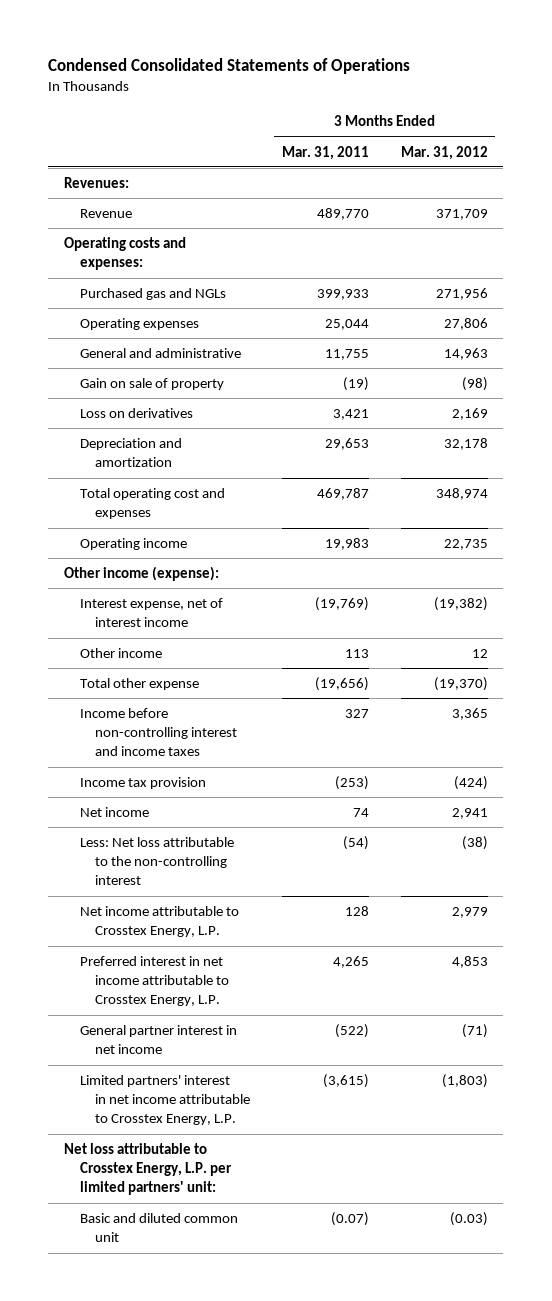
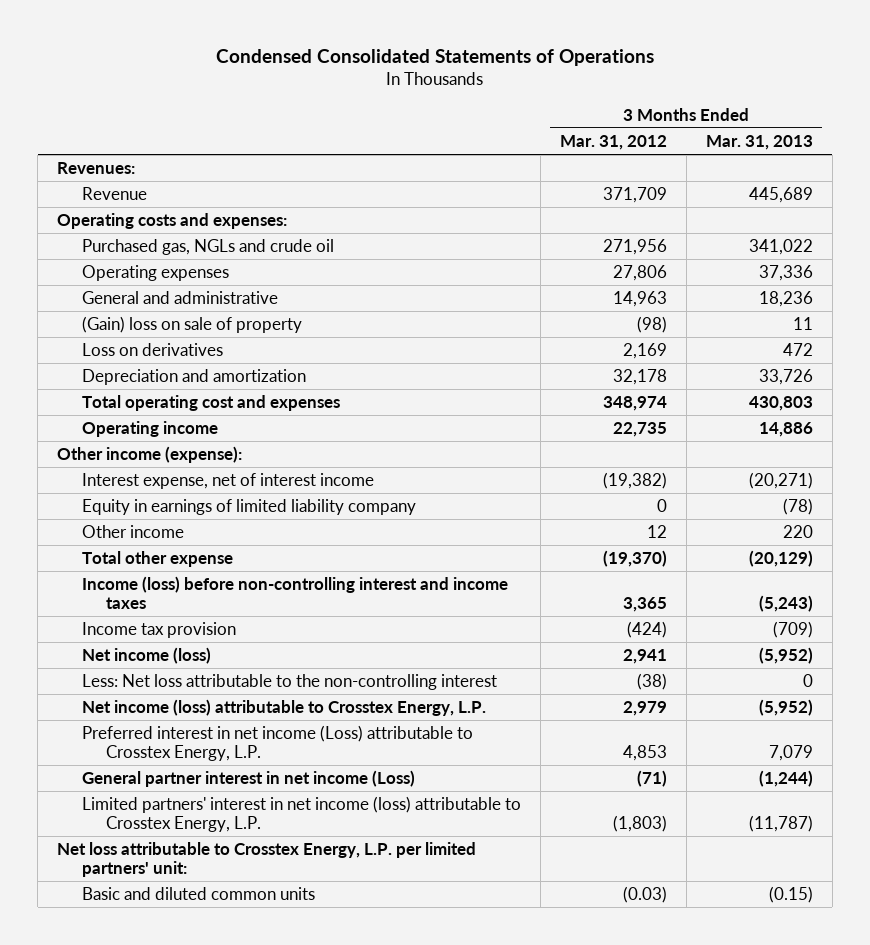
[281,145,369,160] Mar. 31, 2011 -> none
none -> [705,134,813,150] Mar. 31, 2013
[79,287,226,300] Purchased gas and NGLs -> [81,239,334,256] Purchased gas, NGLs and crude oil
[79,377,224,390] Gain on sale of property -> [81,316,302,334] (Gain) loss on sale of property
none -> [81,499,416,516] Equity in earnings of limited liability company
[79,707,238,757] Income before non-controlling interest and income taxes -> [81,576,508,610] Income (loss) before non-controlling interest and income taxes
[79,806,149,817] Net income -> [81,647,211,665] Net income (loss)
[79,905,239,938] Net income attributable to Crosstex Energy, L.P. -> [81,699,486,717] Net income (loss) attributable to Crosstex Energy, L.P.
[79,955,230,1007] Preferred interest in net income attributable to Crosstex Energy, L.P. -> [81,725,473,762] Preferred interest in net income (Loss) attributable to Crosstex Energy, L.P.
[79,1024,237,1055] General partner interest in net income -> [81,770,415,788] General partner interest in net income (Loss)
[79,1074,251,1126] Limited partners' interest in net income attributable to Crosstex Energy, L.P. -> [81,796,521,833] Limited partners' interest in net income (loss) attributable to Crosstex Energy, L.P.
[79,1212,238,1243] Basic and diluted common unit -> [81,887,315,901] Basic and diluted common units

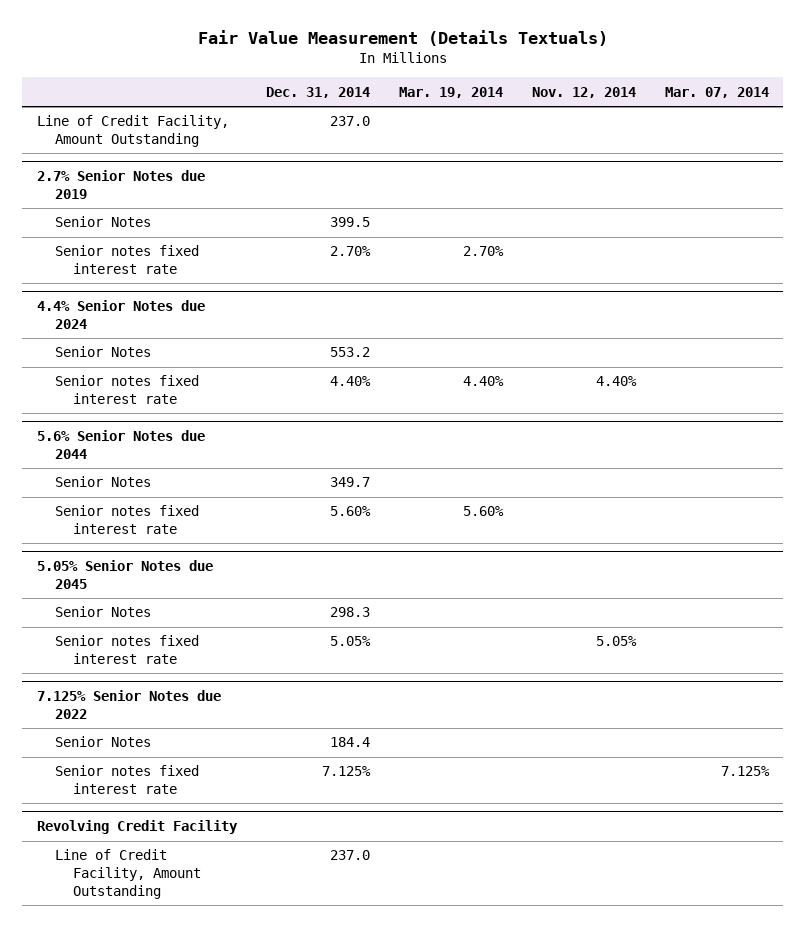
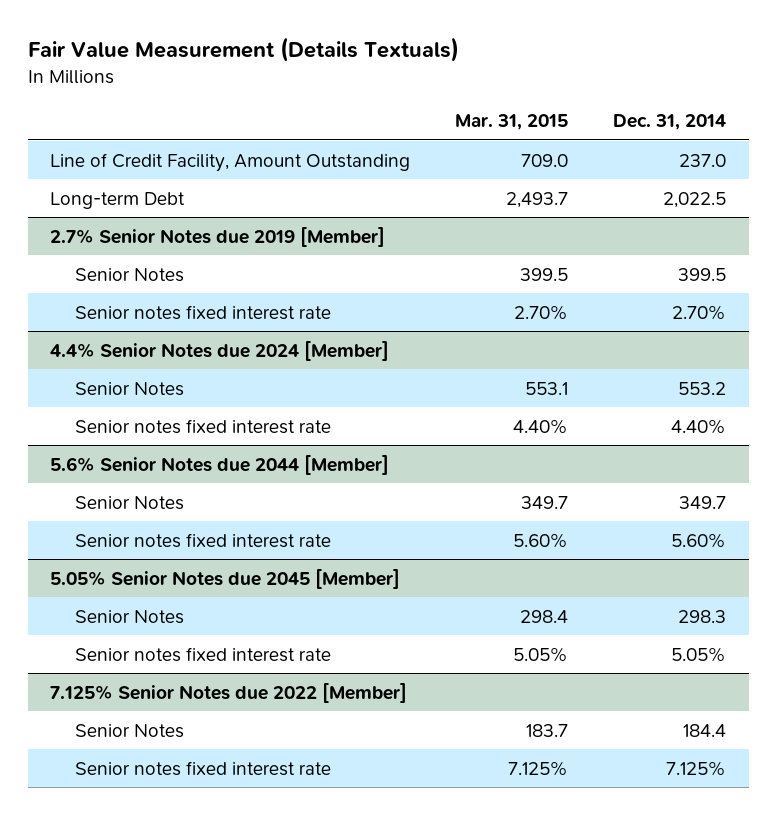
[398,86,503,98] Mar. 19, 2014 -> none
[531,86,636,98] Nov. 12, 2014 -> none
[664,86,769,98] Mar. 07, 2014 -> none
none -> [455,114,569,131] Mar. 31, 2015
none -> [50,191,186,209] Long-term Debt
[36,170,205,200] 2.7% Senior Notes due 2019 -> [50,226,386,247] 2.7% Senior Notes due 2019 [Member]
[36,300,205,330] 4.4% Senior Notes due 2024 -> [50,340,390,361] 4.4% Senior Notes due 2024 [Member]
[36,430,205,460] 5.6% Senior Notes due 2044 -> [50,454,390,475] 5.6% Senior Notes due 2044 [Member]
[36,560,213,590] 5.05% Senior Notes due 2045 -> [50,568,401,589] 5.05% Senior Notes due 2045 [Member]
[36,690,221,720] 7.125% Senior Notes due 2022 -> [50,682,408,703] 7.125% Senior Notes due 2022 [Member]
[36,820,238,835] Revolving Credit Facility -> none
[54,849,201,900] Line of Credit Facility, Amount Outstanding -> none

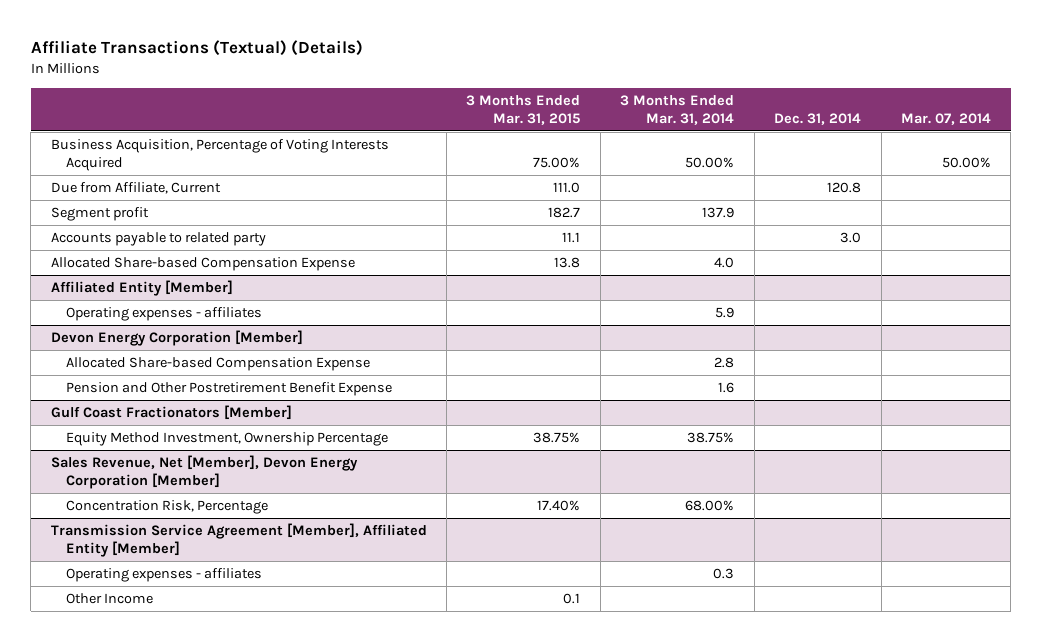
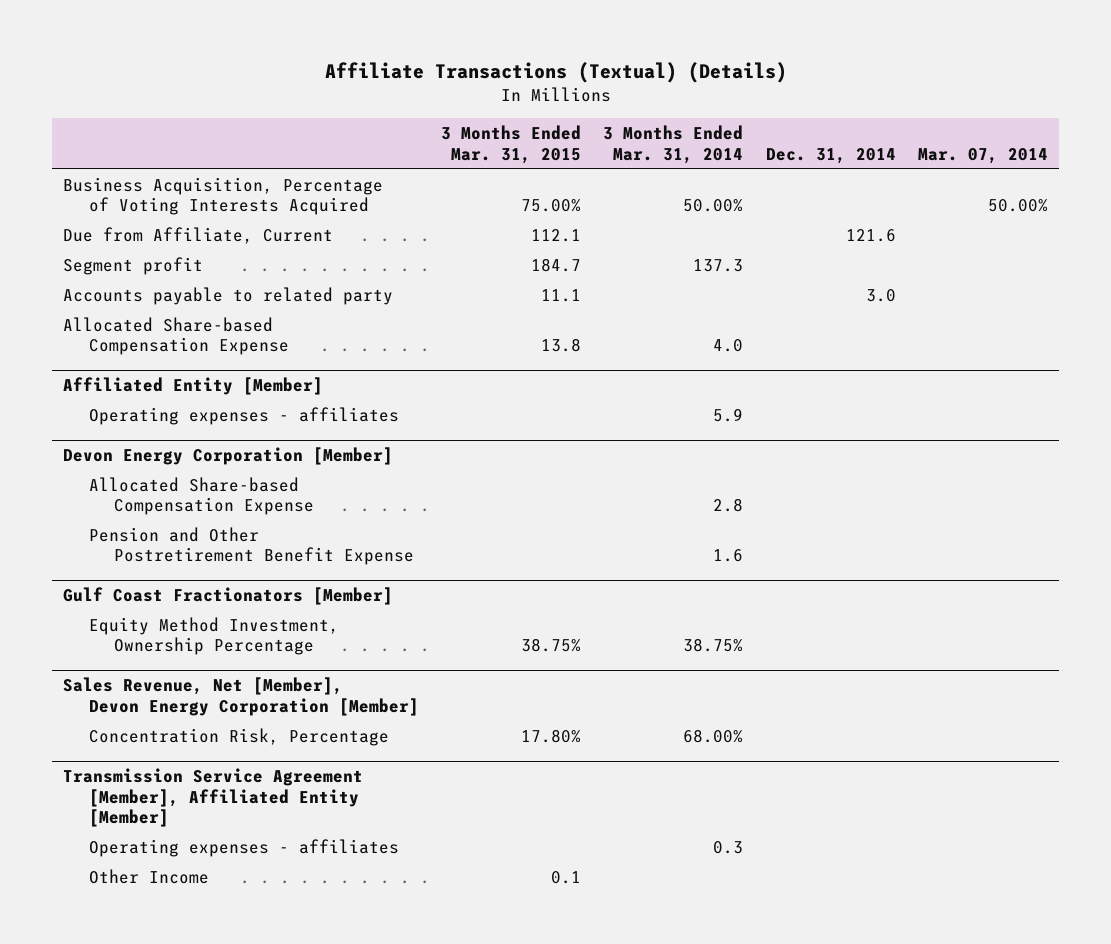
[553,182,581,194] 111.0 -> [530,228,581,242] 112.1
[827,182,862,194] 120.8 -> [845,228,896,242] 121.6
[548,207,581,219] 182.7 -> [530,257,581,272] 184.7
[702,207,735,219] 137.9 -> [693,258,744,272] 137.3
[537,500,581,512] 17.40% -> [520,728,581,743] 17.80%

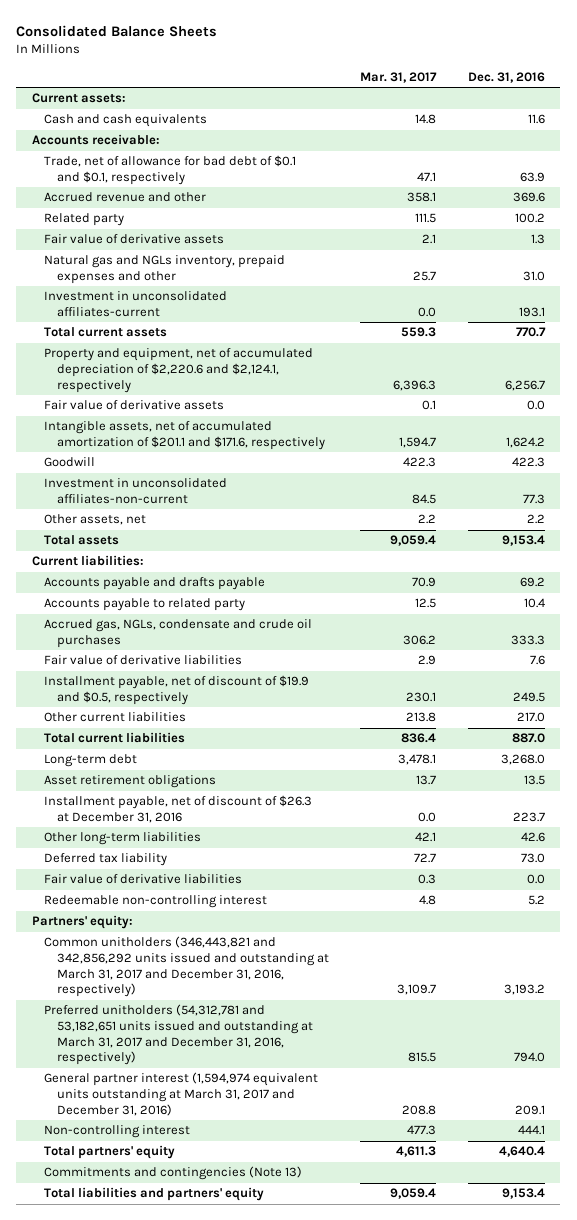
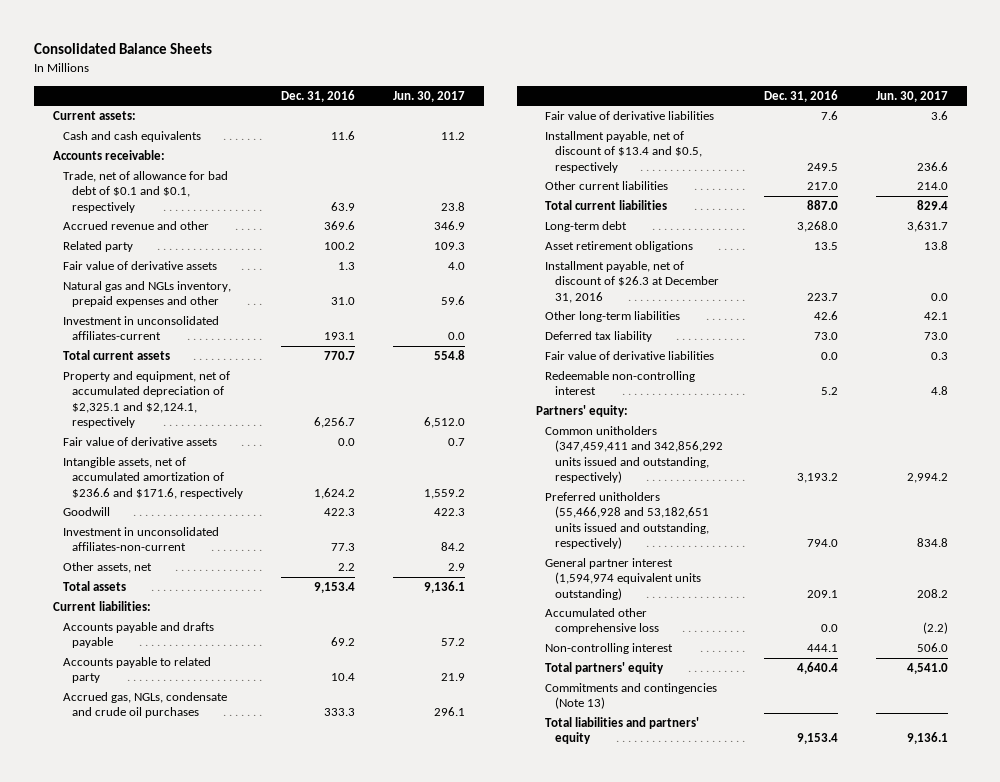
[360,71,438,83] Mar. 31, 2017 -> none
none -> [392,90,465,102] Jun. 30, 2017
[44,348,314,393] Property and equipment, net of accumulated depreciation of $2,220.6 and $2,124.1, respectively -> [62,371,230,428] Property and equipment, net of accumulated depreciation of $2,325.1 and $2,124.1, respectively
[44,421,325,451] Intangible assets, net of accumulated amortization of $201.1 and $171.6, respectively -> [62,457,244,499] Intangible assets, net of accumulated amortization of $236.6 and $171.6, respectively
[44,675,310,706] Installment payable, net of discount of $19.9 and $0.5, respectively -> [545,131,703,173] Installment payable, net of discount of $13.4 and $0.5, respectively
[44,936,329,998] Common unitholders (346,443,821 and 342,856,292 units issued and outstanding at March 31, 2017 and December 31, 2016, respectively) -> [545,426,724,483] Common unitholders (347,459,411 and 342,856,292 units issued and outstanding, respectively)
[44,1004,313,1066] Preferred unitholders (54,312,781 and 53,182,651 units issued and outstanding at March 31, 2017 and December 31, 2016, respectively) -> [545,492,710,549] Preferred unitholders (55,466,928 and 53,182,651 units issued and outstanding, respectively)
[44,1072,319,1116] General partner interest (1,594,974 equivalent units outstanding at March 31, 2017 and December 31, 2016) -> [545,558,702,600] General partner interest (1,594,974 equivalent units outstanding)
none -> [545,608,660,635] Accumulated other comprehensive loss

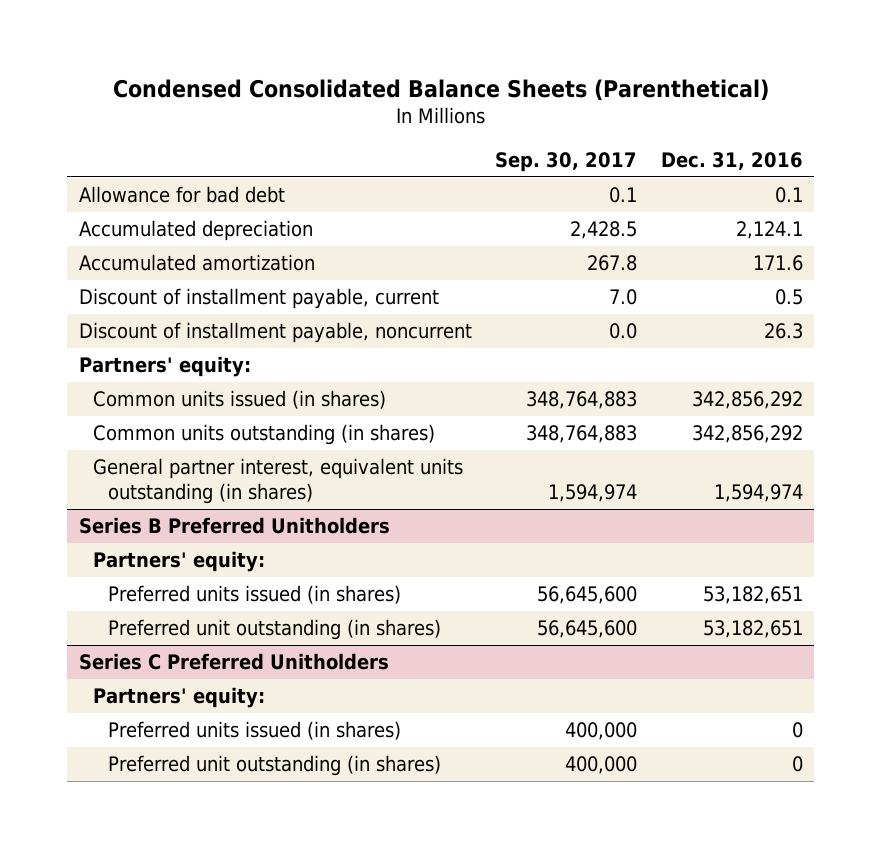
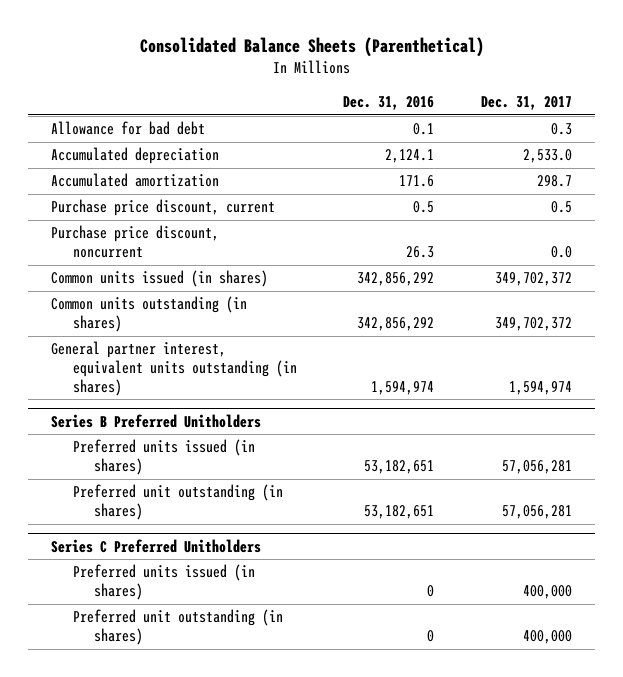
[112,78,769,101] Condensed Consolidated Balance Sheets (Parenthetical) -> [139,37,484,58] Consolidated Balance Sheets (Parenthetical)
[495,151,638,172] Sep. 30, 2017 -> none
none -> [481,96,573,111] Dec. 31, 2017
[78,356,251,378] Partners' equity: -> none
[78,288,439,310] Discount of installment payable, current -> [51,199,276,217] Purchase price discount, current
[78,322,472,344] Discount of installment payable, noncurrent -> [51,225,220,259] Purchase price discount, noncurrent
[93,551,266,573] Partners' equity: -> none
[93,687,266,709] Partners' equity: -> none

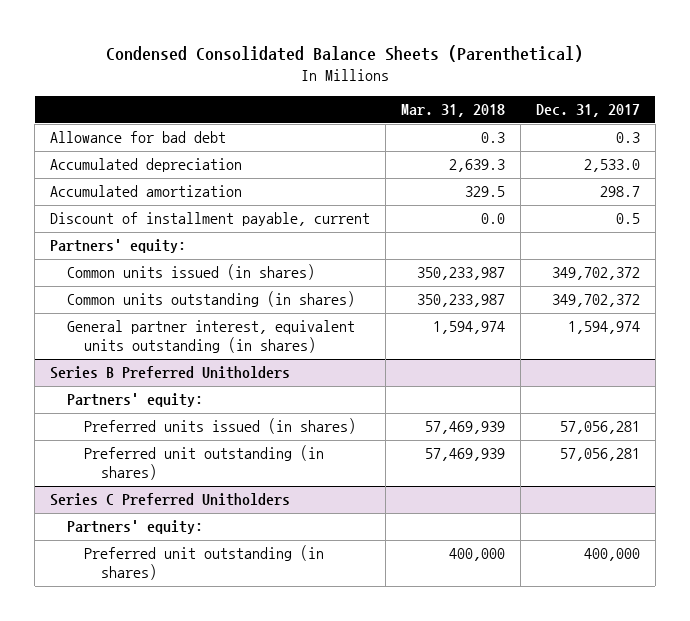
[139,37,484,58] Consolidated Balance Sheets (Parenthetical) -> [106,45,584,63] Condensed Consolidated Balance Sheets (Parenthetical)
[343,96,435,111] Dec. 31, 2016 -> none
none -> [401,104,506,118] Mar. 31, 2018
[51,225,220,259] Purchase price discount, noncurrent -> none
[51,199,276,217] Purchase price discount, current -> [50,212,371,227] Discount of installment payable, current
none -> [50,239,187,254] Partners' equity:
none -> [67,393,204,408] Partners' equity:
[72,564,255,601] Preferred units issued (in shares) -> none
none -> [67,520,204,535] Partners' equity:

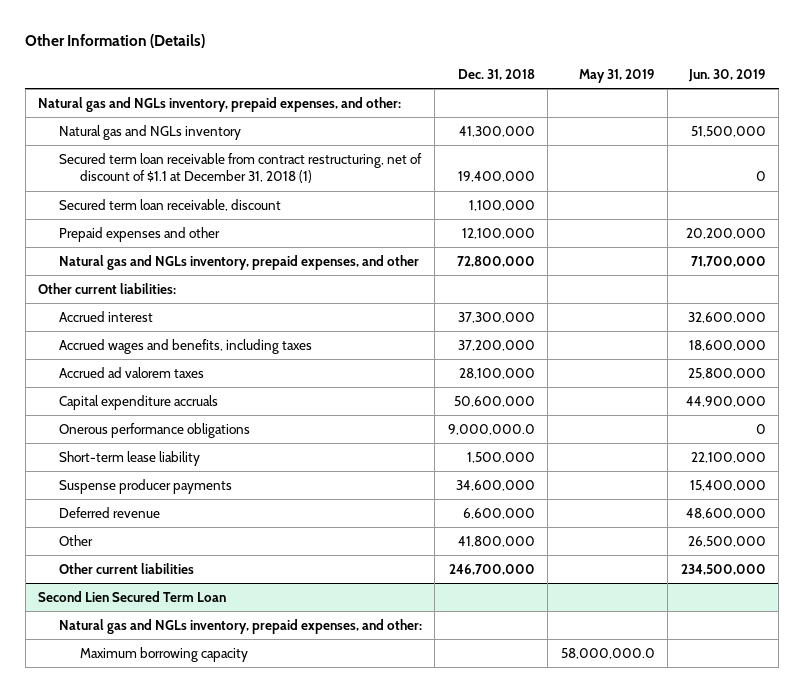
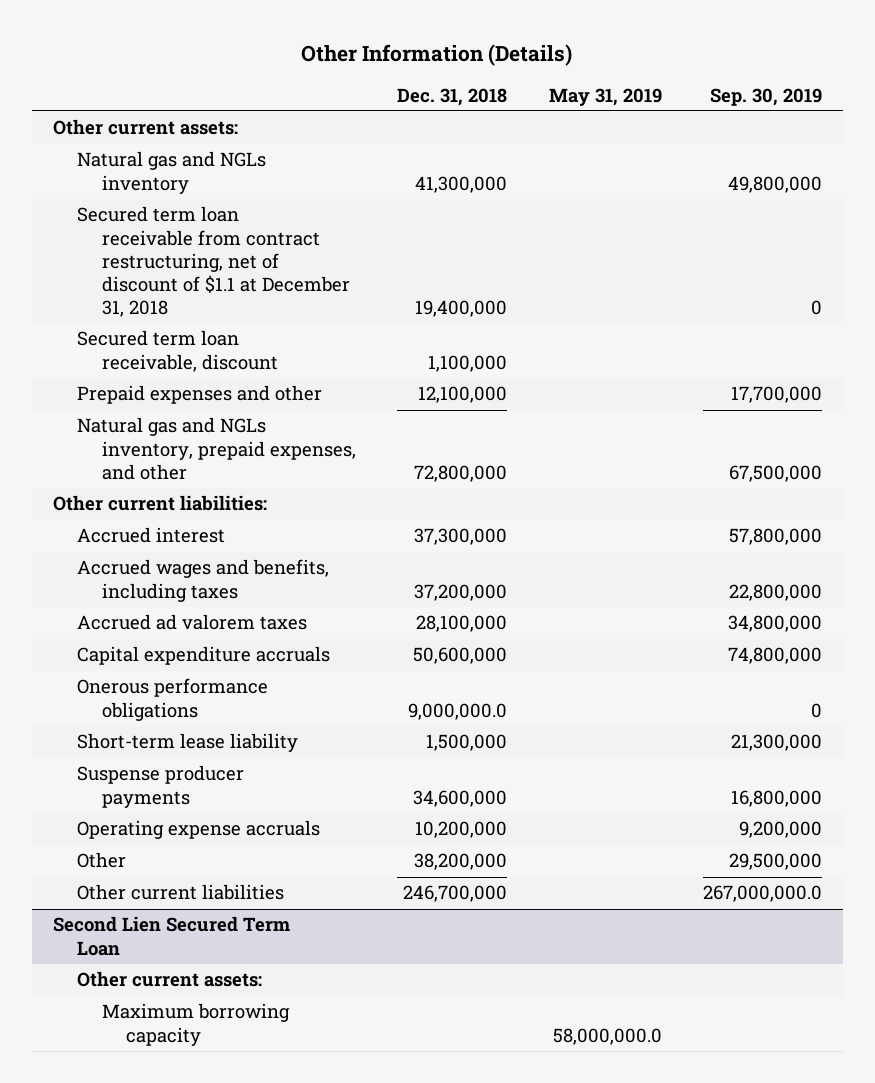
[687,68,766,82] Jun. 30, 2019 -> none
none -> [709,87,822,106] Sep. 30, 2019
[38,96,402,112] Natural gas and NGLs inventory, prepaid expenses, and other: -> [52,119,238,136] Other current assets:
[58,152,422,184] Secured term loan receivable from contract restructuring, net of discount of $1.1 at December 31, 2018 (1) -> [77,206,350,318] Secured term loan receivable from contract restructuring, net of discount of $1.1 at December 31, 2018
[58,506,160,518] Deferred revenue -> none
none -> [77,820,321,840] Operating expense accruals
[457,535,535,547] 41,800,000 -> [414,853,508,871] 38,200,000
[58,618,422,634] Natural gas and NGLs inventory, prepaid expenses, and other: -> [77,971,263,988] Other current assets:

